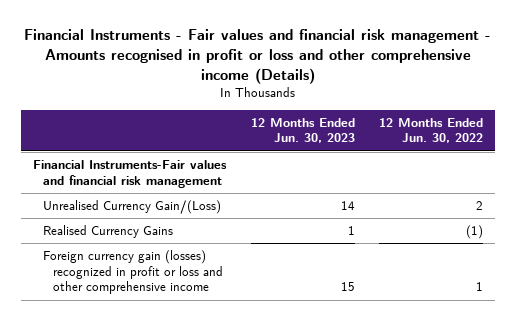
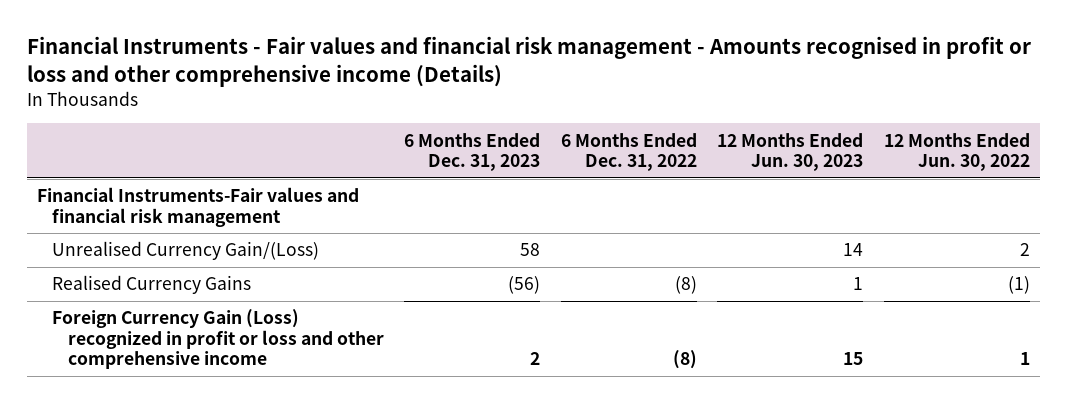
none -> [404,132,541,172] 6 Months Ended Dec. 31, 2023
none -> [560,132,697,172] 6 Months Ended Dec. 31, 2022
[43,250,224,295] Foreign currency gain (losses) recognized in profit or loss and other comprehensive income -> [52,309,384,370] Foreign Currency Gain (Loss) recognized in profit or loss and other comprehensive income

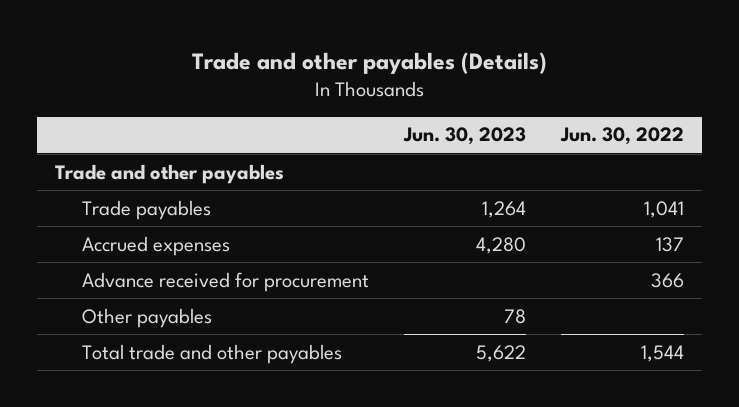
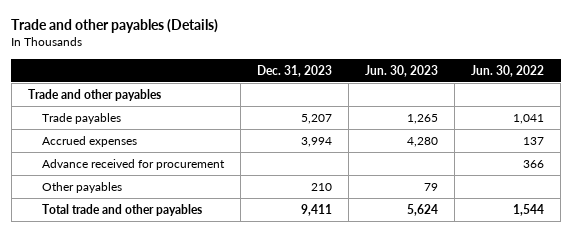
none -> [256,64,332,77] Dec. 31, 2023
[481,200,526,218] 1,264 -> [406,114,438,125] 1,265
[503,308,526,324] 78 -> [423,183,438,192] 79
[475,344,526,362] 5,622 -> [406,204,438,217] 5,624

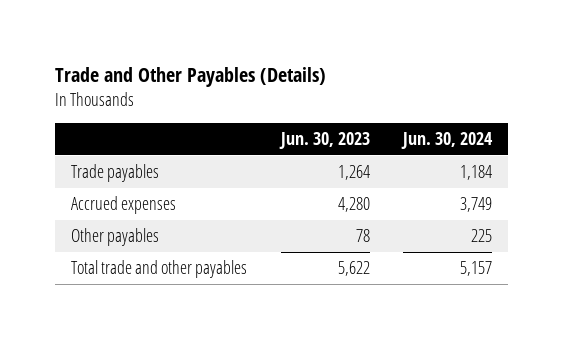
[11,18,219,33] Trade and other payables (Details) -> [54,66,326,87] Trade and Other Payables (Details)
[256,64,332,77] Dec. 31, 2023 -> none
[471,64,545,77] Jun. 30, 2022 -> none
none -> [400,132,493,150] Jun. 30, 2024
[27,89,161,102] Trade and other payables -> none
[406,114,438,125] 1,265 -> [337,165,370,181] 1,264
[41,159,225,171] Advance received for procurement -> none
[423,183,438,192] 79 -> [355,229,370,243] 78
[406,204,438,217] 5,624 -> [337,261,370,277] 5,622

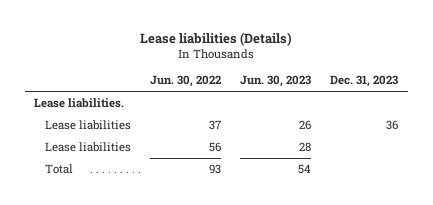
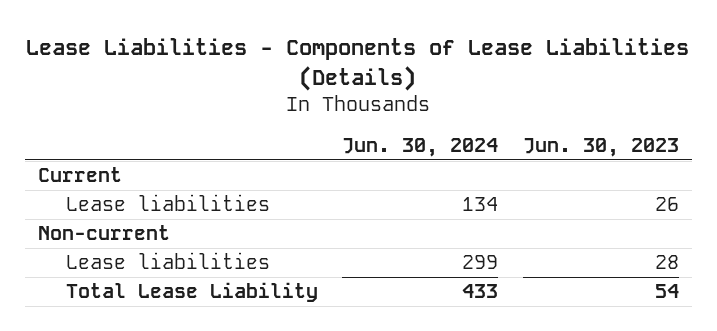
[140,31,293,46] Lease liabilities (Details) -> [26,38,690,91] Lease Liabilities - Components of Lease Liabilities (Details)
[150,75,222,88] Jun. 30, 2022 -> none
[330,75,399,88] Dec. 31, 2023 -> none
none -> [342,137,499,157] Jun. 30, 2024
[34,98,125,109] Lease liabilities. -> none
none -> [37,167,122,183] Current
none -> [37,225,170,241] Non-current
[45,164,74,175] Total -> [65,282,318,303] Total Lease Liability

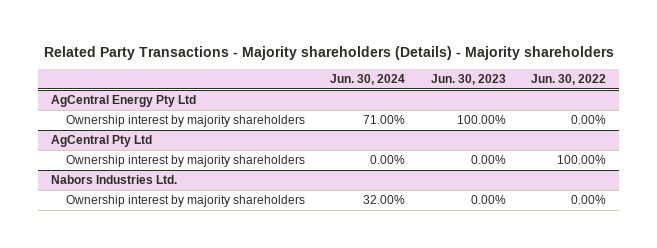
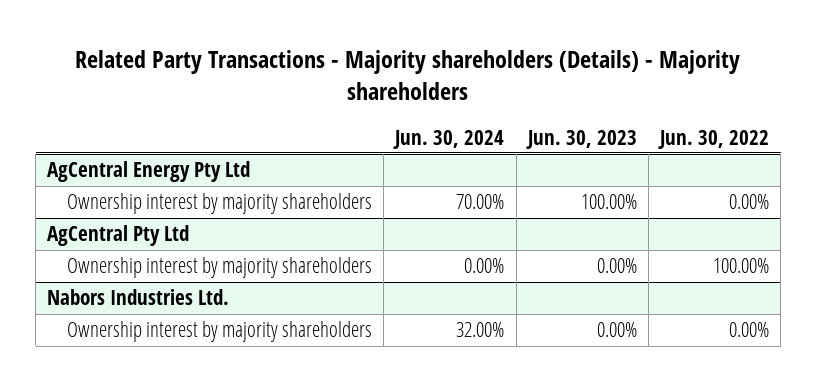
[363,115,406,125] 71.00% -> [456,194,505,210] 70.00%

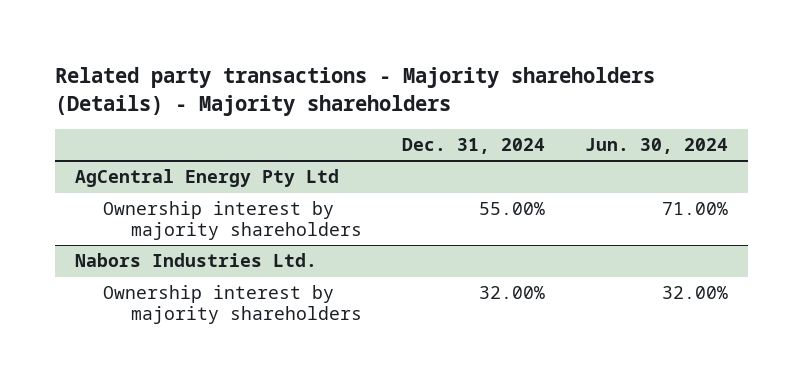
[75,50,741,101] Related Party Transactions - Majority shareholders (Details) - Majority shareholders -> [55,67,656,117] Related party transactions - Majority shareholders (Details) - Majority shareholders
[525,129,637,149] Jun. 30, 2023 -> none
[657,129,769,149] Jun. 30, 2022 -> none
none -> [402,138,546,155] Dec. 31, 2024
[47,225,190,247] AgCentral Pty Ltd -> none
[67,257,373,279] Ownership interest by majority shareholders -> none
[456,194,505,210] 70.00% -> [661,202,728,216] 71.00%

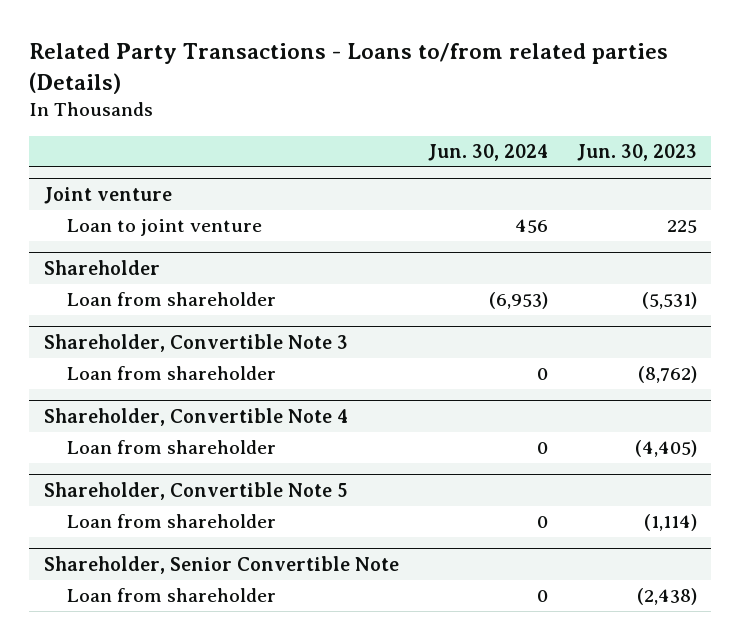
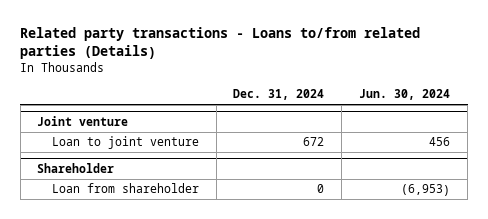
[29,43,669,94] Related Party Transactions - Loans to/from related parties (Details) -> [20,27,421,60] Related party transactions - Loans to/from related parties (Details)
[576,143,697,161] Jun. 30, 2023 -> none
none -> [233,89,325,101] Dec. 31, 2024
[43,334,348,353] Shareholder, Convertible Note 3 -> none
[66,366,276,381] Loan from shareholder -> none
[43,408,348,427] Shareholder, Convertible Note 4 -> none
[66,440,276,455] Loan from shareholder -> none
[43,482,348,501] Shareholder, Convertible Note 5 -> none
[66,514,276,529] Loan from shareholder -> none
[43,556,399,575] Shareholder, Senior Convertible Note -> none
[66,588,276,603] Loan from shareholder -> none

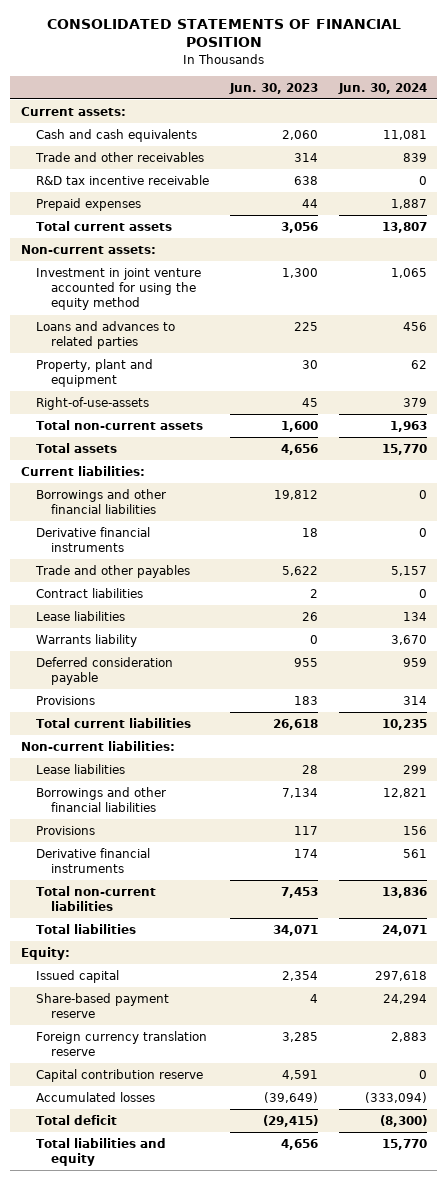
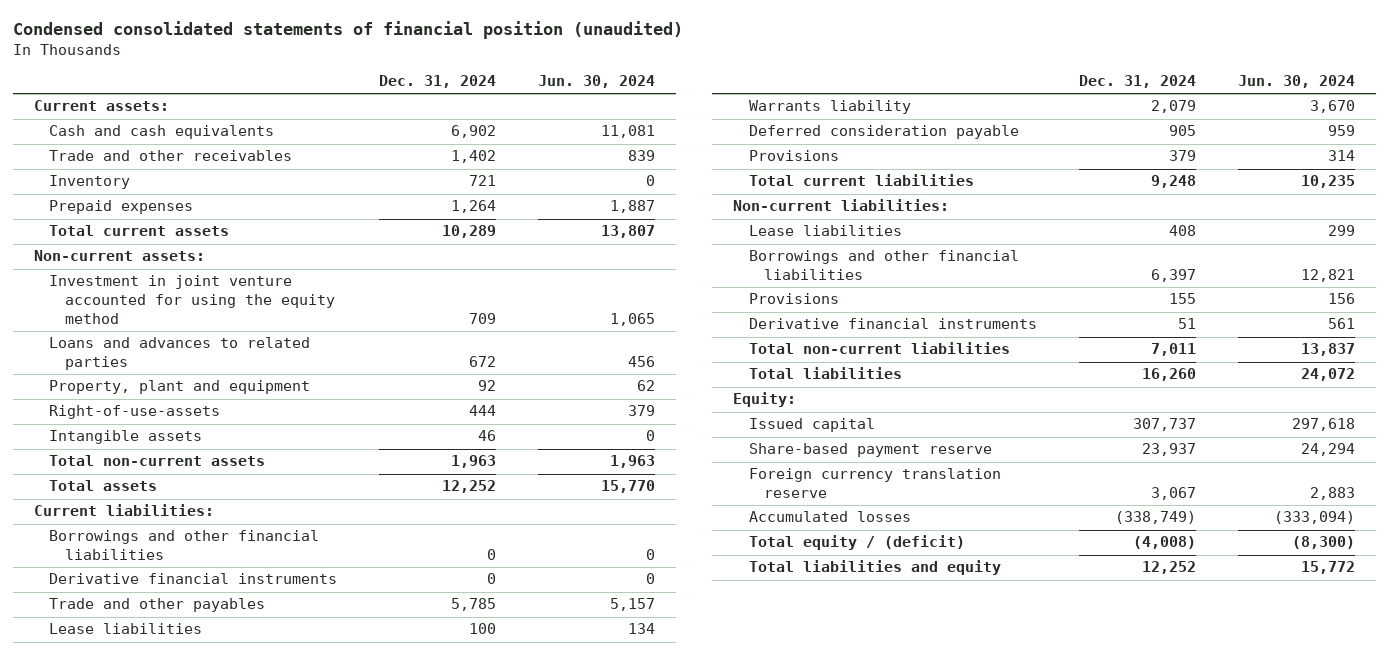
[46,18,401,48] CONSOLIDATED STATEMENTS OF FINANCIAL POSITION -> [12,21,683,40] Condensed consolidated statements of financial position (unaudited)
[228,82,318,94] Jun. 30, 2023 -> none
none -> [379,75,497,89] Dec. 31, 2024
[35,174,209,185] R&D tax incentive receivable -> none
none -> [49,175,131,190] Inventory
none -> [49,430,203,445] Intangible assets
[35,587,143,598] Contract liabilities -> none
[381,886,427,898] 13,836 -> [1300,343,1355,357] 13,837
[381,924,427,936] 24,071 -> [1300,368,1355,382] 24,072
[35,1068,203,1082] Capital contribution reserve -> none
[35,1114,117,1125] Total deficit -> [748,535,965,551] Total equity / (deficit)
[381,1138,427,1150] 15,770 -> [1300,561,1355,575] 15,772

